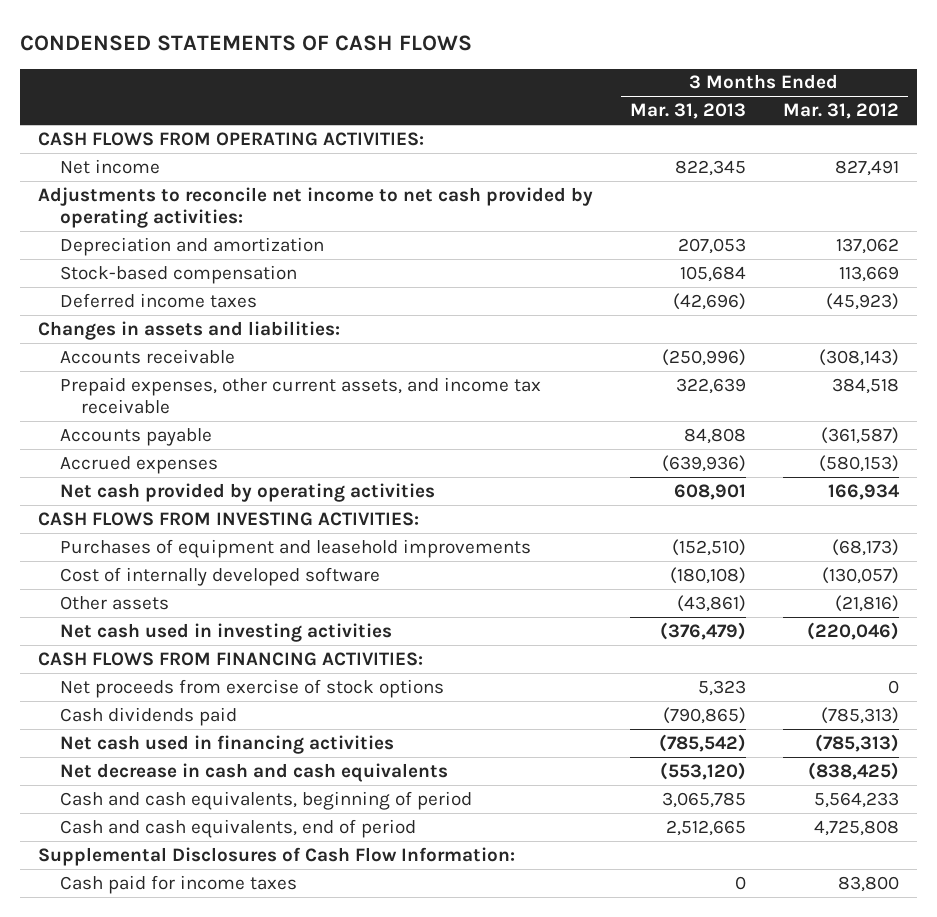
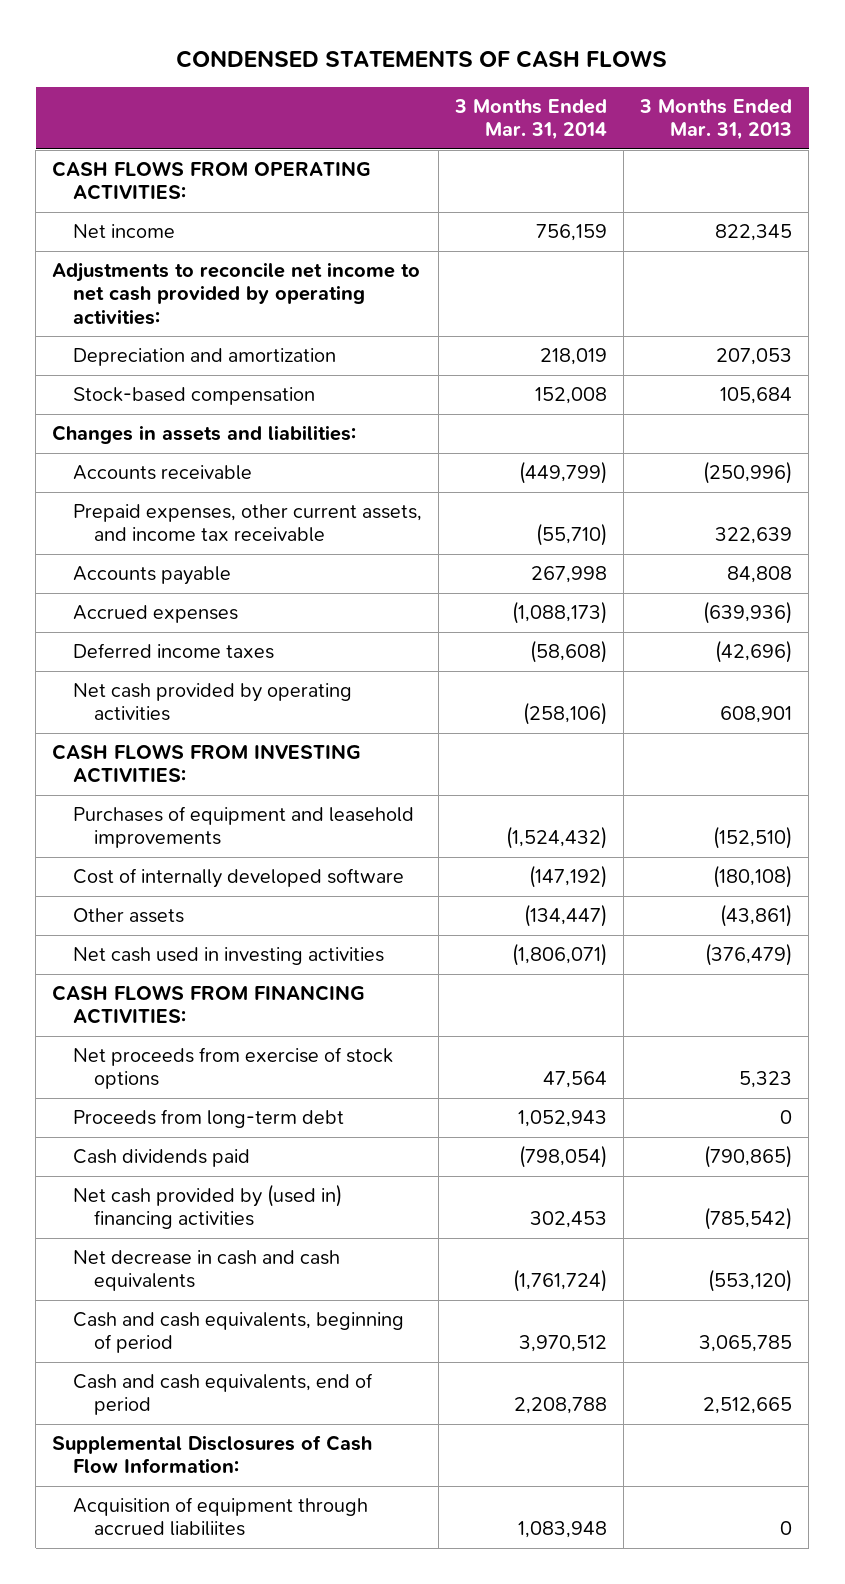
[782,103,899,120] Mar. 31, 2012 -> none
none -> [454,99,608,141] 3 Months Ended Mar. 31, 2014
[59,292,257,308] Deferred income taxes -> [73,643,275,660] Deferred income taxes
none -> [73,1109,345,1129] Proceeds from long-term debt
[59,734,394,754] Net cash used in financing activities -> [73,1184,343,1230] Net cash provided by (used in) financing activities
[59,874,297,894] Cash paid for income taxes -> none
none -> [73,1497,369,1537] Acquisition of equipment through accrued liabiliites

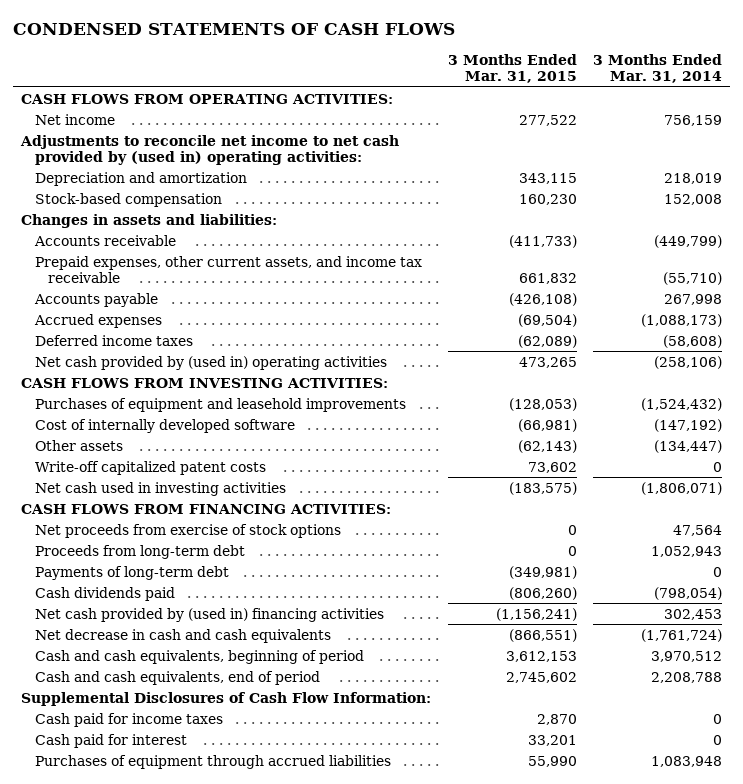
[639,99,793,141] 3 Months Ended Mar. 31, 2013 -> none
none -> [447,54,577,84] 3 Months Ended Mar. 31, 2015
[52,262,421,325] Adjustments to reconcile net income to net cash provided by operating activities: -> [20,134,400,165] Adjustments to reconcile net income to net cash provided by (used in) operating activities:
[73,683,353,722] Net cash provided by operating activities -> [34,355,387,370] Net cash provided by (used in) operating activities
none -> [34,460,266,475] Write-off capitalized patent costs
none -> [34,565,229,580] Payments of long-term debt
none -> [34,712,223,727] Cash paid for income taxes
none -> [34,733,187,748] Cash paid for interest
[73,1497,369,1537] Acquisition of equipment through accrued liabiliites -> [34,754,391,769] Purchases of equipment through accrued liabilities

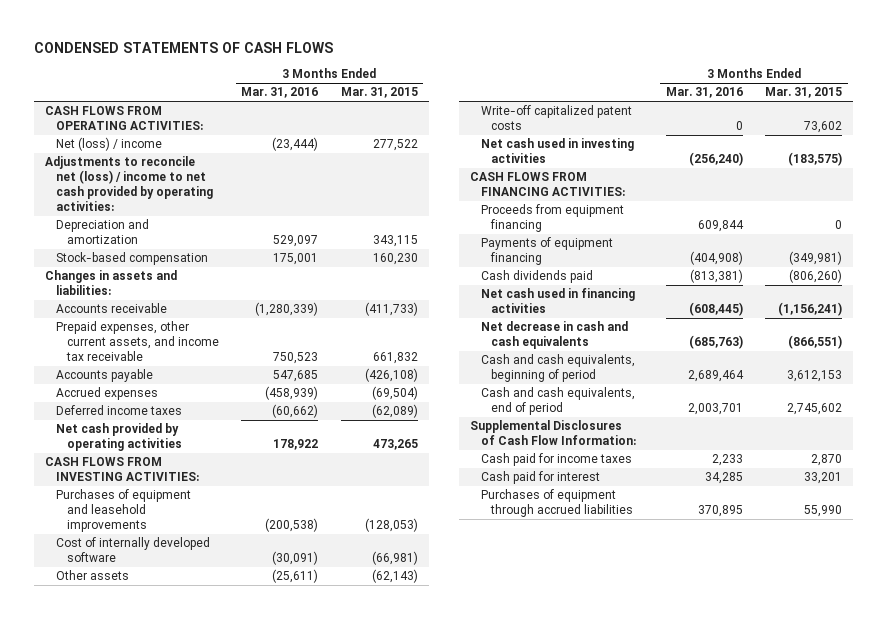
[592,54,722,84] 3 Months Ended Mar. 31, 2014 -> none
none -> [241,87,319,99] Mar. 31, 2016
[34,113,115,125] Net income -> [56,137,163,152] Net (loss) / income
[20,134,400,165] Adjustments to reconcile net income to net cash provided by (used in) operating activities: -> [45,156,214,211] Adjustments to reconcile net (loss) / income to net cash provided by operating activities:
[34,355,387,370] Net cash provided by (used in) operating activities -> [56,423,182,452] Net cash provided by operating activities
[34,523,341,538] Net proceeds from exercise of stock options -> none
[34,544,245,559] Proceeds from long-term debt -> none
none -> [480,204,624,233] Proceeds from equipment financing
[34,565,229,580] Payments of long-term debt -> [480,237,613,266] Payments of equipment financing
[34,607,384,622] Net cash provided by (used in) financing activities -> [480,288,635,314] Net cash used in financing activities

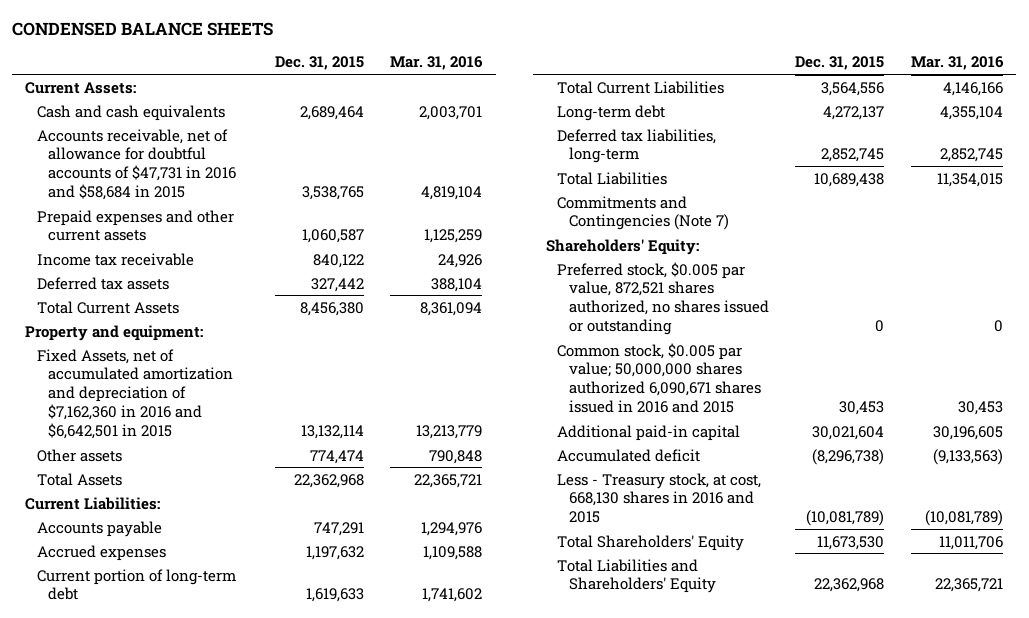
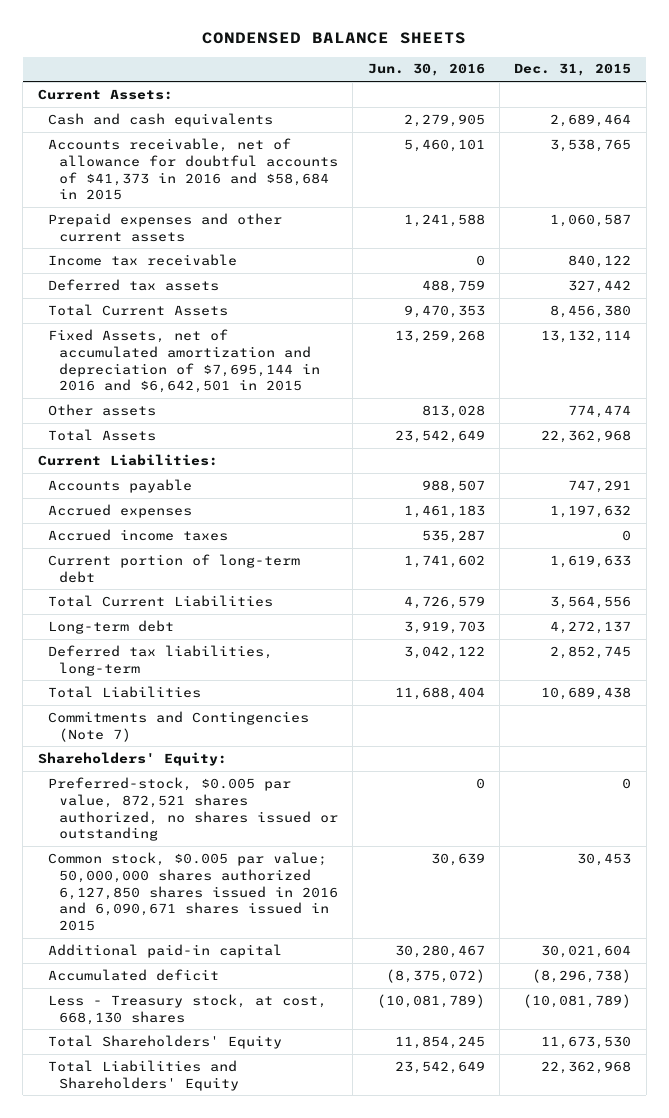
[390,56,484,71] Mar. 31, 2016 -> none
none -> [367,63,485,77] Jun. 30, 2016
[36,128,237,201] Accounts receivable, net of allowance for doubtful accounts of $47,731 in 2016 and $58,684 in 2015 -> [48,137,338,201] Accounts receivable, net of allowance for doubtful accounts of $41,373 in 2016 and $58,684 in 2015
[25,324,204,341] Property and equipment: -> none
[36,348,234,440] Fixed Assets, net of accumulated amortization and depreciation of $7,162,360 in 2016 and $6,642,501 in 2015 -> [48,328,320,394] Fixed Assets, net of accumulated amortization and depreciation of $7,695,144 in 2016 and $6,642,501 in 2015
none -> [48,528,229,541] Accrued income taxes
[557,261,769,336] Preferred stock, $0.005 par value, 872,521 shares authorized, no shares issued or outstanding -> [48,776,338,842] Preferred-stock, $0.005 par value, 872,521 shares authorized, no shares issued or outstanding
[557,342,761,414] Common stock, $0.005 par value; 50,000,000 shares authorized 6,090,671 shares issued in 2016 and 2015 -> [48,851,338,932] Common stock, $0.005 par value; 50,000,000 shares authorized 6,127,850 shares issued in 2016 and 6,090,671 shares issued in 2015
[557,472,762,524] Less - Treasury stock, at cost, 668,130 shares in 2016 and 2015 -> [48,993,328,1025] Less - Treasury stock, at cost, 668,130 shares

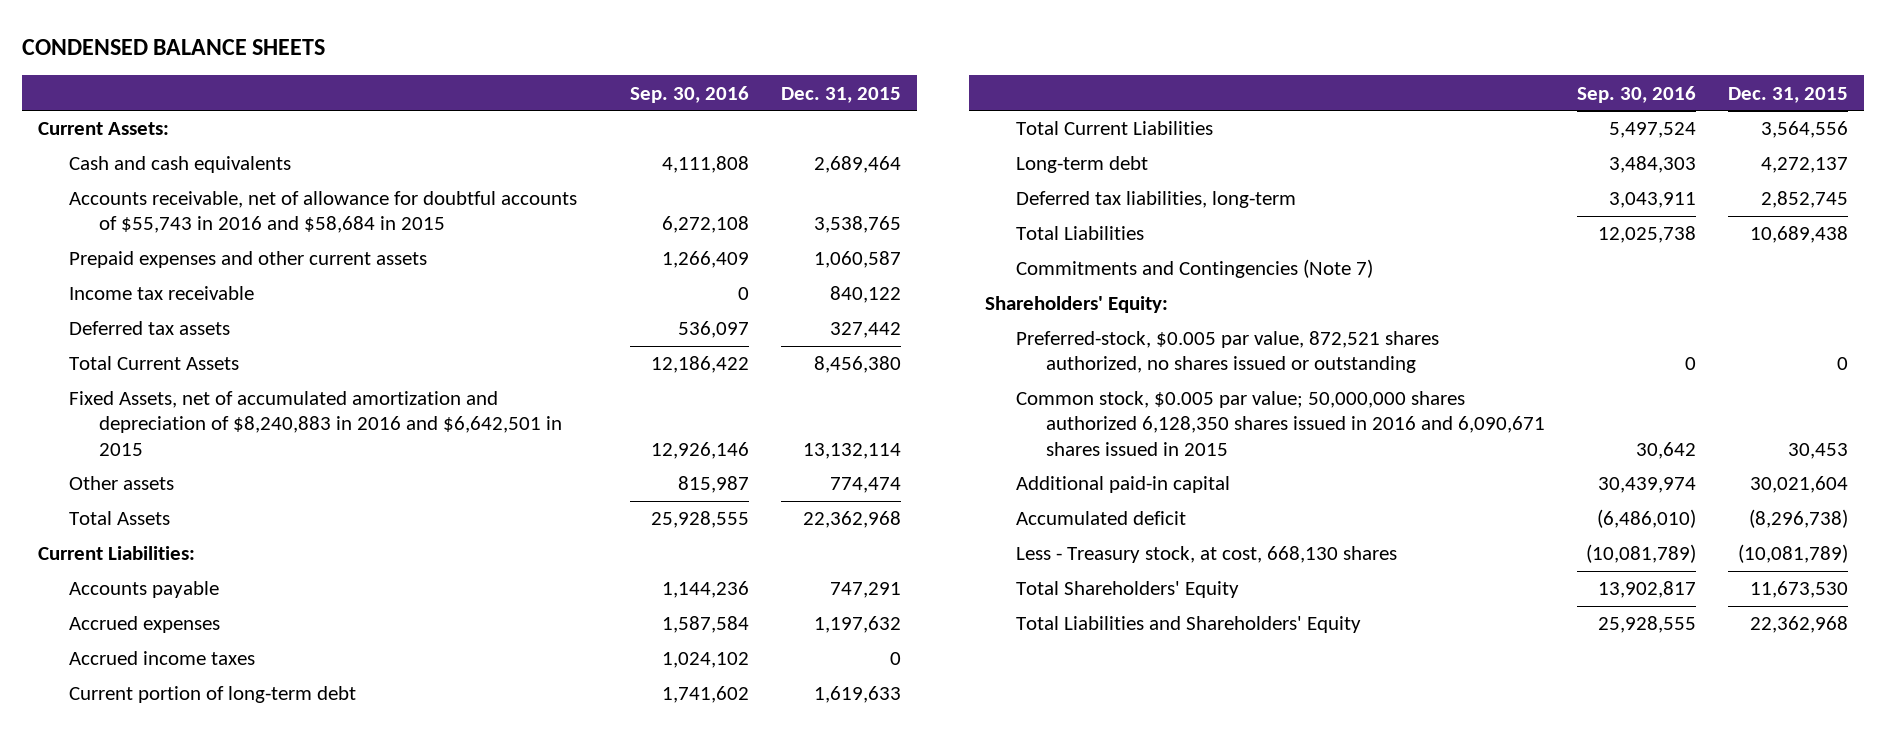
[367,63,485,77] Jun. 30, 2016 -> none
none -> [630,85,750,103] Sep. 30, 2016
[48,137,338,201] Accounts receivable, net of allowance for doubtful accounts of $41,373 in 2016 and $58,684 in 2015 -> [68,191,577,234] Accounts receivable, net of allowance for doubtful accounts of $55,743 in 2016 and $58,684 in 2015
[48,328,320,394] Fixed Assets, net of accumulated amortization and depreciation of $7,695,144 in 2016 and $6,642,501 in 2015 -> [68,391,563,456] Fixed Assets, net of accumulated amortization and depreciation of $8,240,883 in 2016 and $6,642,501 in 2015
[48,851,338,932] Common stock, $0.005 par value; 50,000,000 shares authorized 6,127,850 shares issued in 2016 and 6,090,671 shares issued in 2015 -> [1015,391,1546,456] Common stock, $0.005 par value; 50,000,000 shares authorized 6,128,350 shares issued in 2016 and 6,090,671 shares issued in 2015

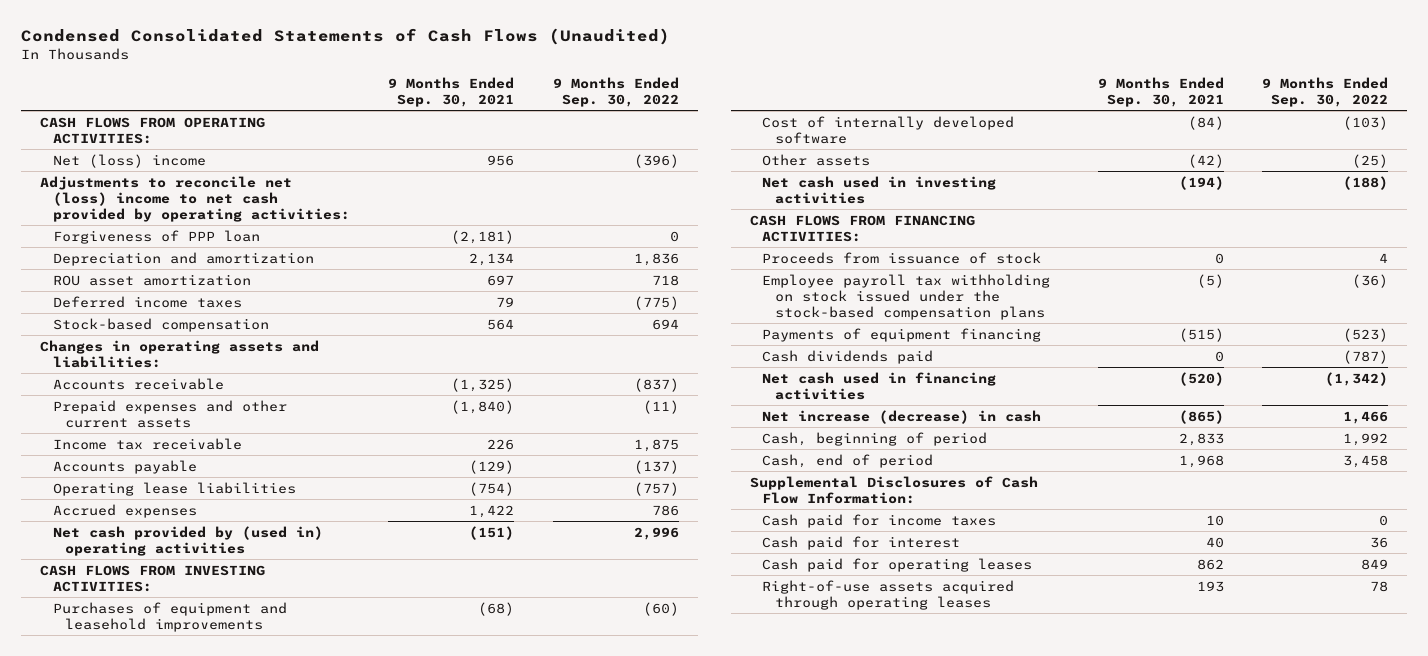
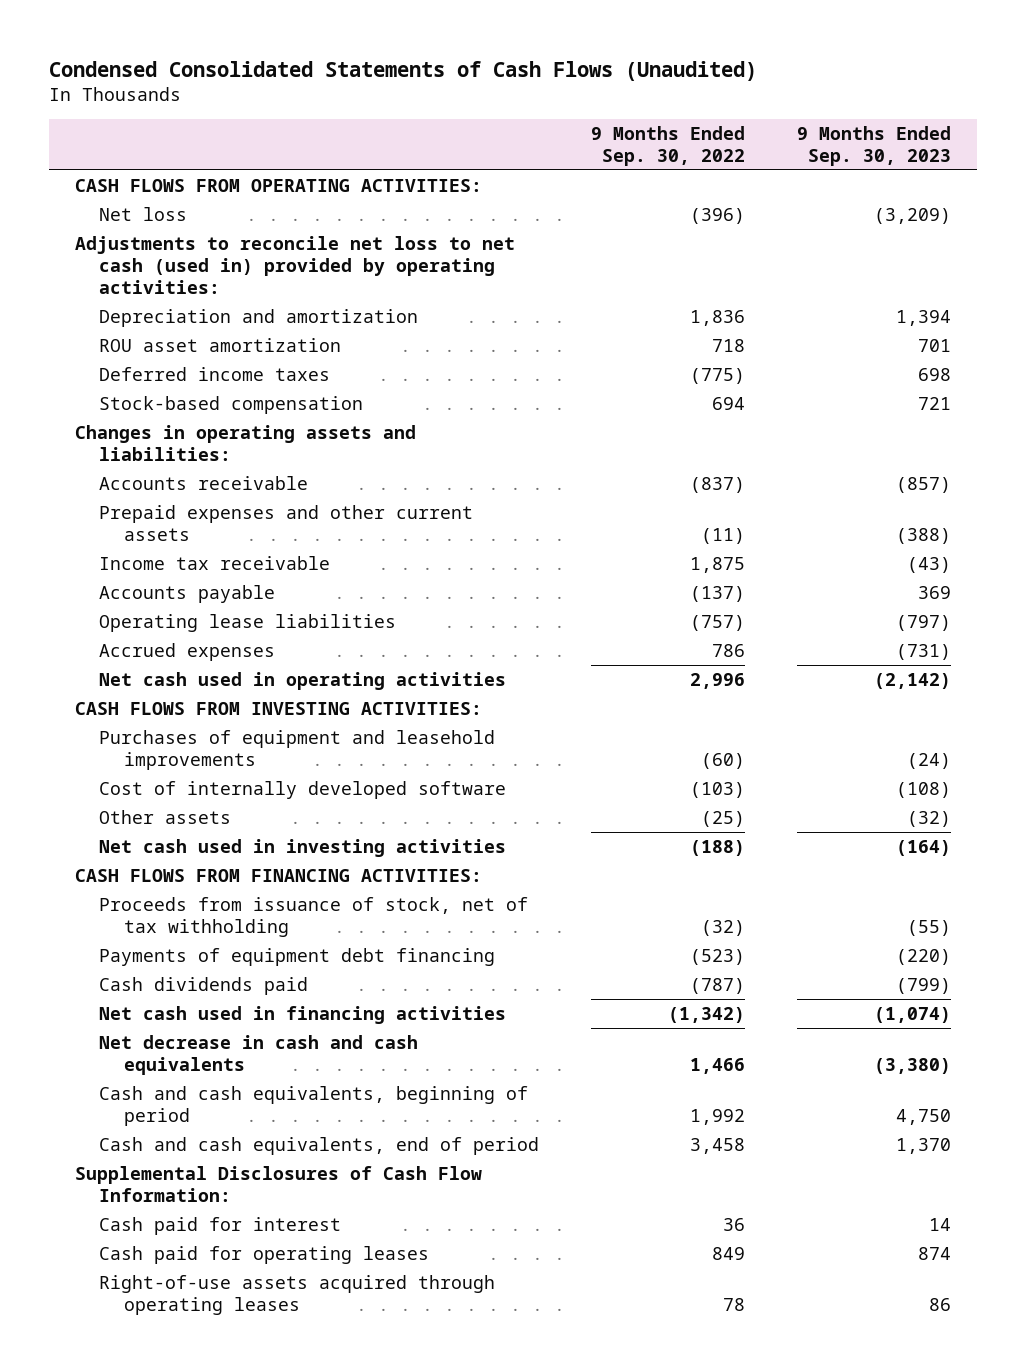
[388,76,515,107] 9 Months Ended Sep. 30, 2021 -> none
none -> [797,125,952,166] 9 Months Ended Sep. 30, 2023
[52,229,260,244] Forgiveness of PPP loan -> none
[52,153,206,168] Net (loss) income -> [99,206,188,221] Net loss
[40,175,350,222] Adjustments to reconcile net (loss) income to net cash provided by operating activities: -> [75,235,516,294] Adjustments to reconcile net loss to net cash (used in) provided by operating activities:
[52,525,323,556] Net cash provided by (used in) operating activities -> [99,671,507,690] Net cash used in operating activities
[762,273,1051,320] Employee payroll tax withholding on stock issued under the stock-based compensation plans -> none
[762,251,1042,264] Proceeds from issuance of stock -> [99,896,529,937] Proceeds from issuance of stock, net of tax withholding
[1379,252,1389,263] 4 -> [701,919,746,936] (32)
[762,327,1042,342] Payments of equipment financing -> [99,947,496,966] Payments of equipment debt financing
[762,409,1042,424] Net increase (decrease) in cash -> [99,1034,419,1075] Net decrease in cash and cash equivalents
[762,431,988,446] Cash, beginning of period -> [99,1085,529,1126] Cash and cash equivalents, beginning of period
[762,453,934,468] Cash, end of period -> [99,1136,540,1155] Cash and cash equivalents, end of period
[762,513,997,528] Cash paid for income taxes -> none

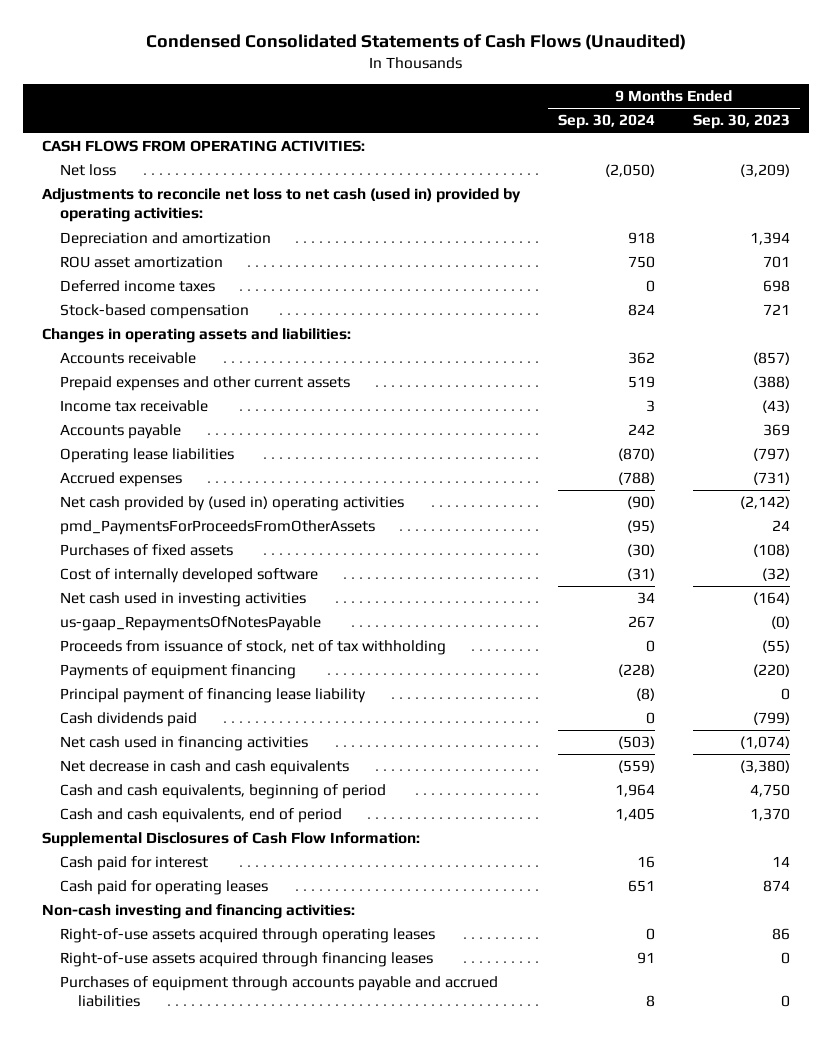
[591,125,746,166] 9 Months Ended Sep. 30, 2022 -> none
none -> [557,114,655,130] Sep. 30, 2024
[75,701,483,715] CASH FLOWS FROM INVESTING ACTIVITIES: -> none
[99,809,232,824] Other assets -> none
[99,671,507,690] Net cash used in operating activities -> [59,496,404,512] Net cash provided by (used in) operating activities
none -> [59,520,375,536] pmd_PaymentsForProceedsFromOtherAssets
[99,729,496,770] Purchases of equipment and leasehold improvements -> [59,544,233,557] Purchases of fixed assets
[907,752,952,769] (24) -> [753,544,791,558] (108)
[896,781,952,798] (108) -> [762,568,791,582] (32)
[75,868,483,882] CASH FLOWS FROM FINANCING ACTIVITIES: -> none
none -> [59,616,321,632] us-gaap_RepaymentsOfNotesPayable
[99,947,496,966] Payments of equipment debt financing -> [59,664,296,680] Payments of equipment financing
none -> [59,688,366,704] Principal payment of financing lease liability
none -> [41,904,355,920] Non-cash investing and financing activities:
none -> [59,952,433,968] Right-of-use assets acquired through financing leases
none -> [59,976,498,1008] Purchases of equipment through accounts payable and accrued liabilities

